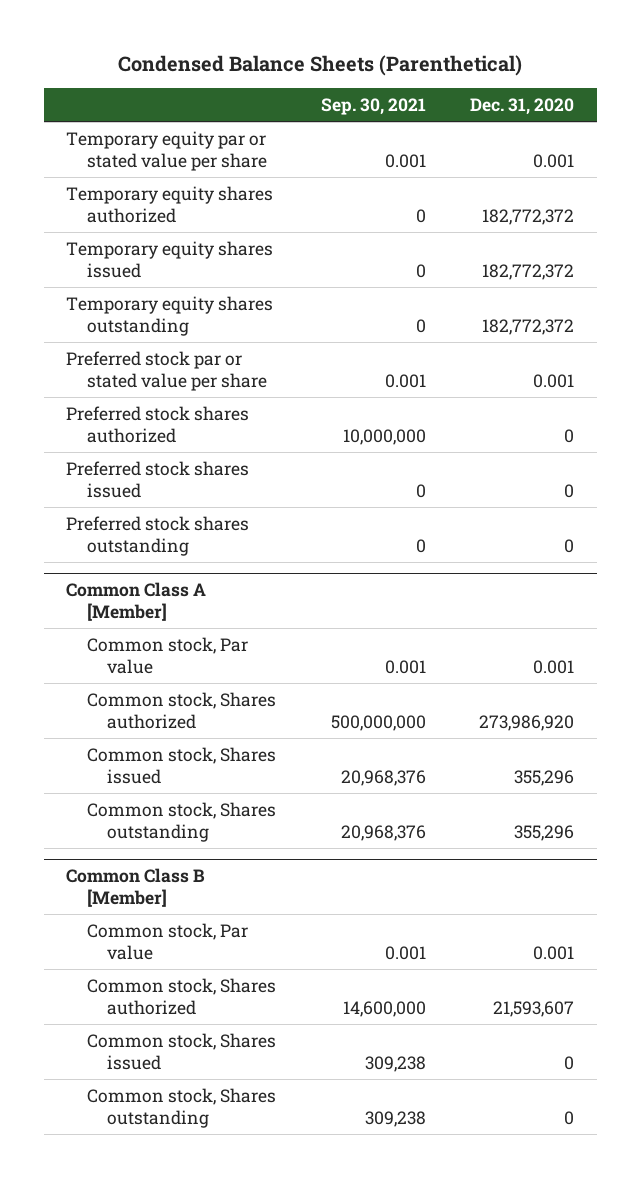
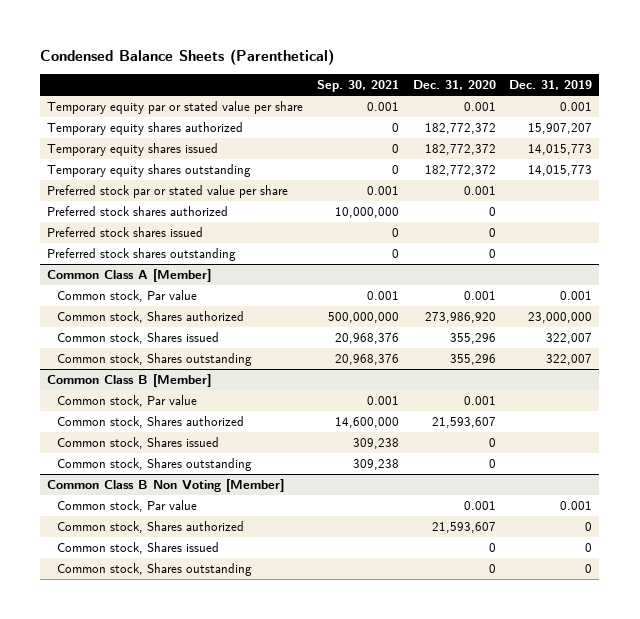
none -> [509,80,593,91] Dec. 31, 2019
none -> [47,479,285,493] Common Class B Non Voting [Member]
none -> [57,500,198,513] Common stock, Par value
none -> [57,521,245,534] Common stock, Shares authorized
none -> [57,542,220,555] Common stock, Shares issued
none -> [57,563,253,577] Common stock, Shares outstanding

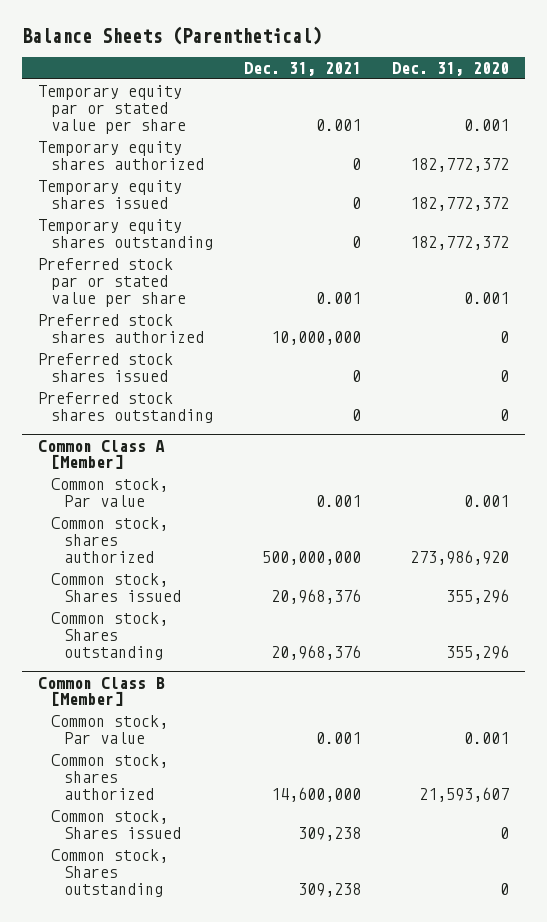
[40,48,335,65] Condensed Balance Sheets (Parenthetical) -> [22,26,323,46] Balance Sheets (Parenthetical)
[316,80,399,93] Sep. 30, 2021 -> none
[509,80,593,91] Dec. 31, 2019 -> none
none -> [244,62,362,77] Dec. 31, 2021
[57,311,245,324] Common stock, Shares authorized -> [50,517,168,563] Common stock, shares authorized
[57,437,220,450] Common stock, Shares issued -> none
[57,458,253,472] Common stock, Shares outstanding -> none
[47,479,285,493] Common Class B Non Voting [Member] -> none
[57,500,198,513] Common stock, Par value -> none
[57,521,245,534] Common stock, Shares authorized -> none
[57,416,245,429] Common stock, Shares authorized -> [50,754,168,800] Common stock, shares authorized

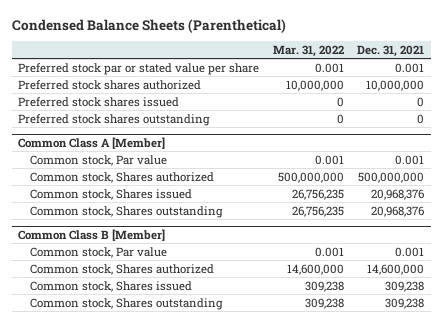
[22,26,323,46] Balance Sheets (Parenthetical) -> [11,18,286,33] Condensed Balance Sheets (Parenthetical)
[392,62,510,77] Dec. 31, 2020 -> none
none -> [272,44,344,57] Mar. 31, 2022
[38,85,186,134] Temporary equity par or stated value per share -> none
[38,141,204,171] Temporary equity shares authorized -> none
[38,180,183,210] Temporary equity shares issued -> none
[38,219,213,251] Temporary equity shares outstanding -> none
[50,517,168,563] Common stock, shares authorized -> [30,171,215,183] Common stock, Shares authorized
[50,754,168,800] Common stock, shares authorized -> [30,263,215,275] Common stock, Shares authorized

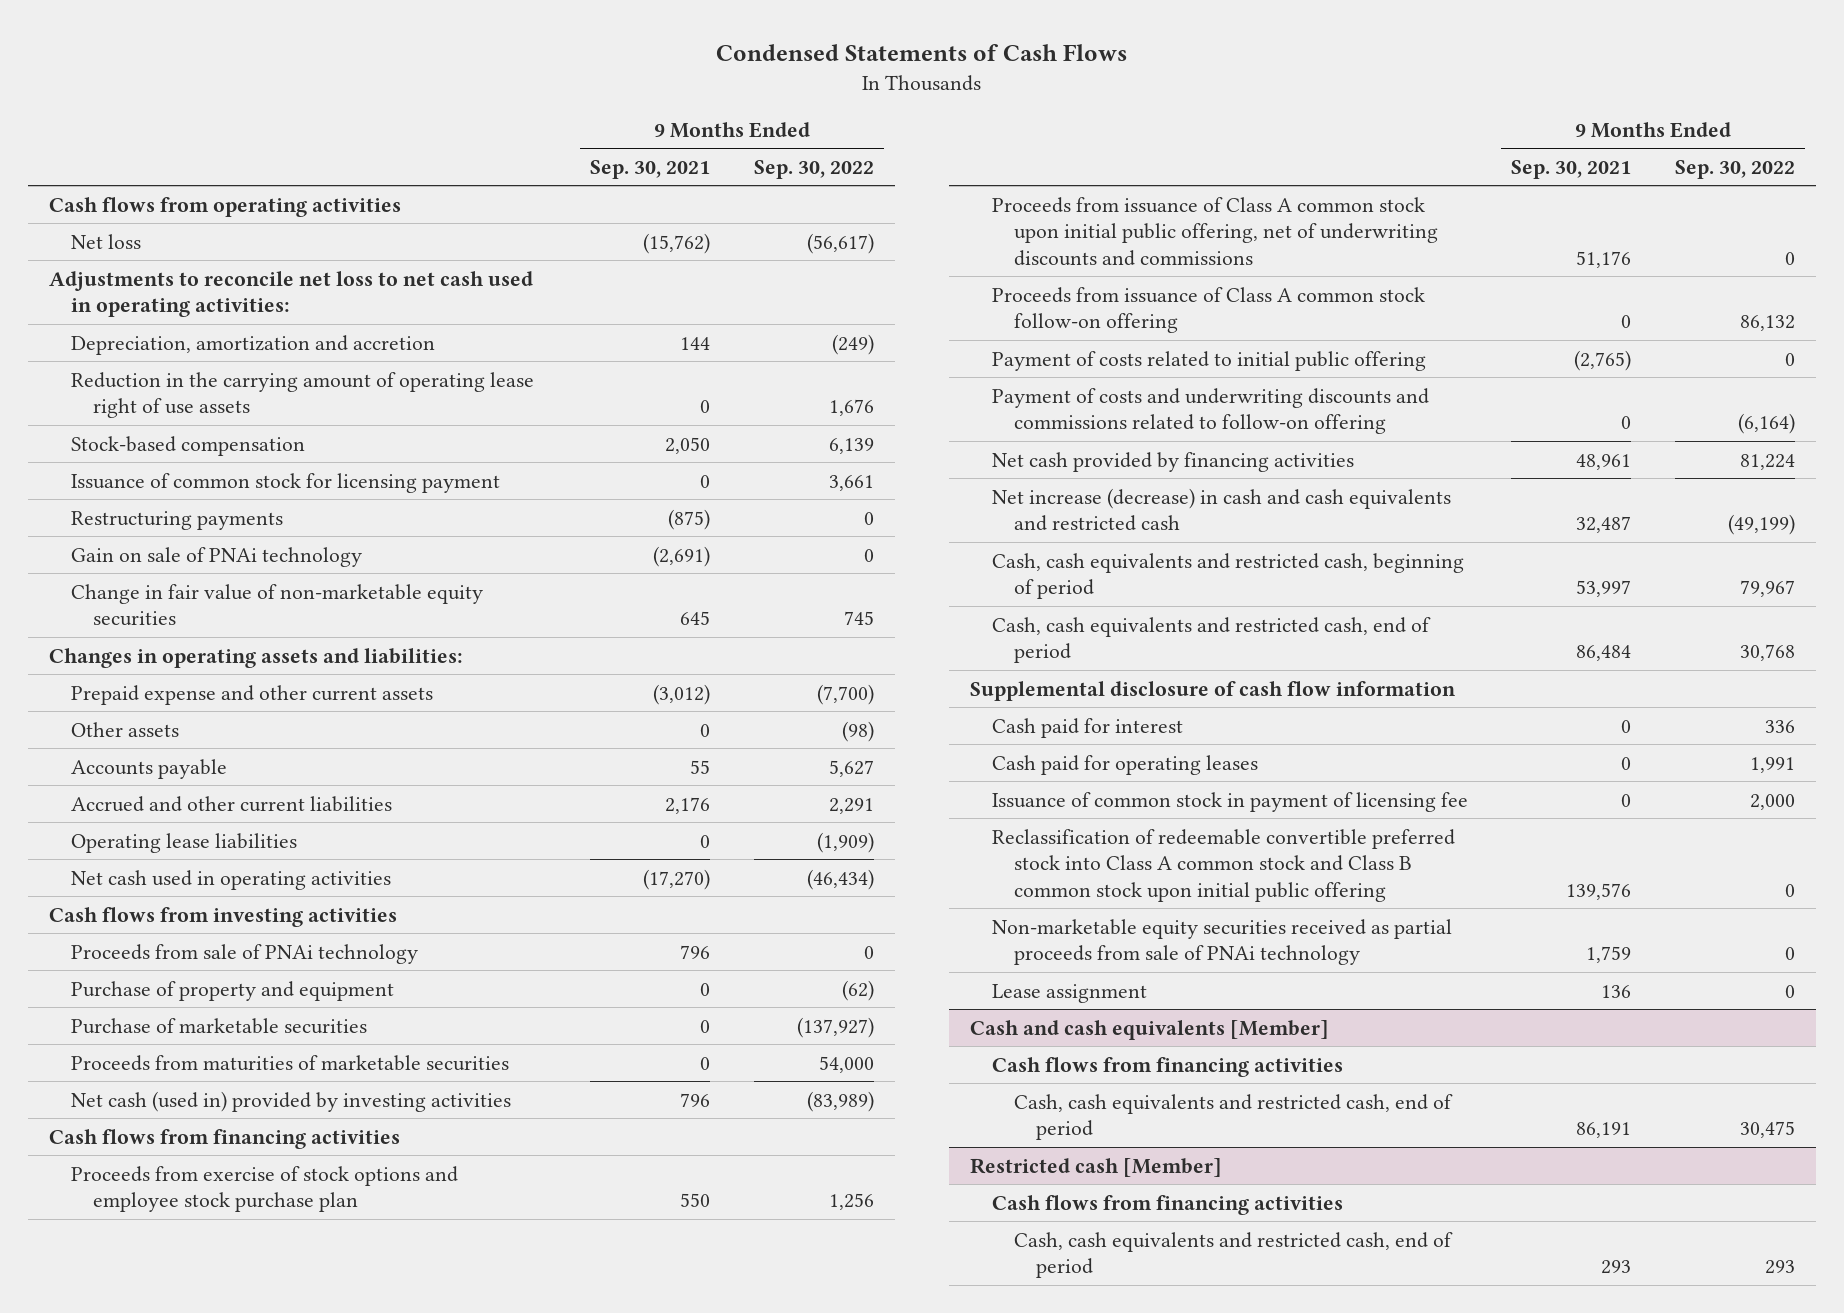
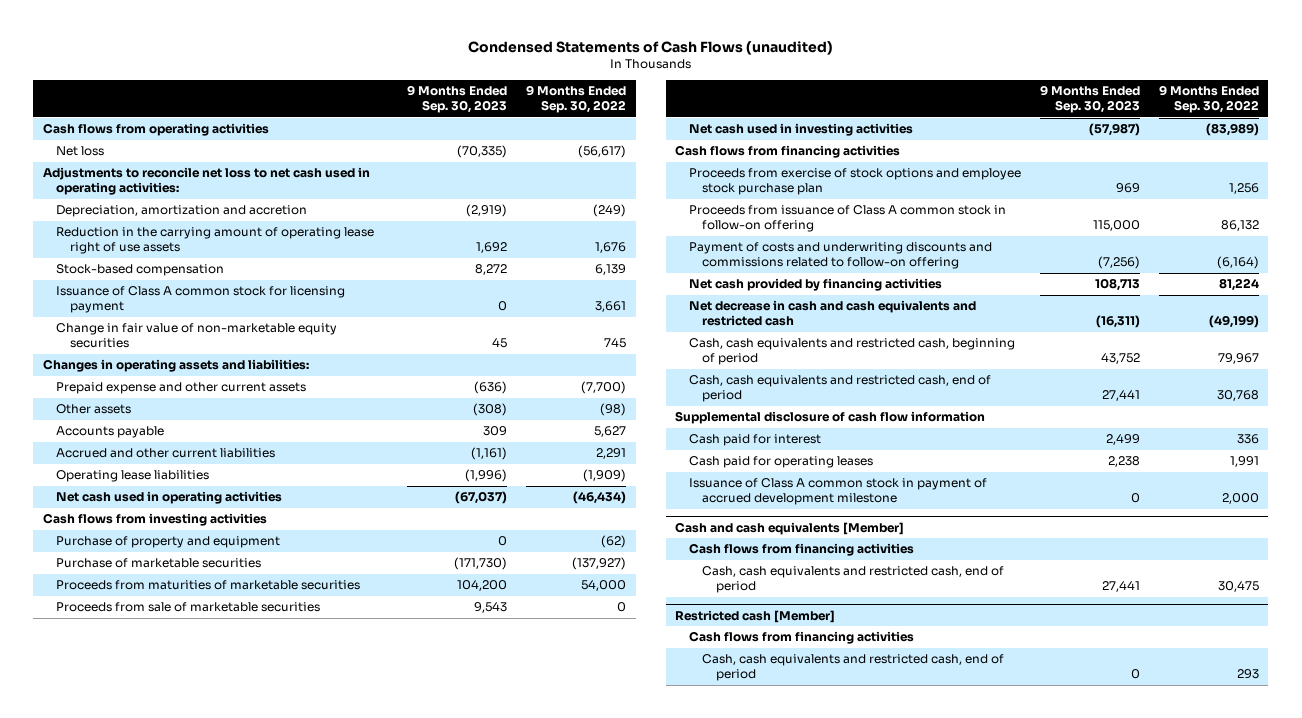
[715,43,1127,61] Condensed Statements of Cash Flows -> [467,40,833,55] Condensed Statements of Cash Flows (unaudited)
[590,159,711,179] Sep. 30, 2021 -> none
none -> [407,85,508,114] 9 Months Ended Sep. 30, 2023
[71,510,284,530] Restructuring payments -> none
[71,546,363,567] Gain on sale of PNAi technology -> none
[71,472,501,493] Issuance of common stock for licensing payment -> [56,286,346,313] Issuance of Class A common stock for licensing payment
[71,943,419,964] Proceeds from sale of PNAi technology -> none
none -> [56,602,321,613] Proceeds from sale of marketable securities
[71,1090,512,1112] Net cash (used in) provided by investing activities -> [688,123,913,137] Net cash used in investing activities
[992,196,1438,266] Proceeds from issuance of Class A common stock upon initial public offering, net of underwriting discounts and commissions -> none
[992,350,1427,371] Payment of costs related to initial public offering -> none
[992,286,1426,334] Proceeds from issuance of Class A common stock follow-on offering -> [688,205,1006,232] Proceeds from issuance of Class A common stock in follow-on offering
[992,487,1452,532] Net increase (decrease) in cash and cash equivalents and restricted cash -> [688,300,976,326] Net decrease in cash and cash equivalents and restricted cash
[992,828,1456,902] Reclassification of redeemable convertible preferred stock into Class A common stock and Class B common stock upon initial public offering -> none
[992,918,1453,966] Non-marketable equity securities received as partial proceeds from sale of PNAi technology -> none
[992,983,1148,1003] Lease assignment -> none
[992,791,1469,812] Issuance of common stock in payment of licensing fee -> [688,478,987,505] Issuance of Class A common stock in payment of accrued development milestone

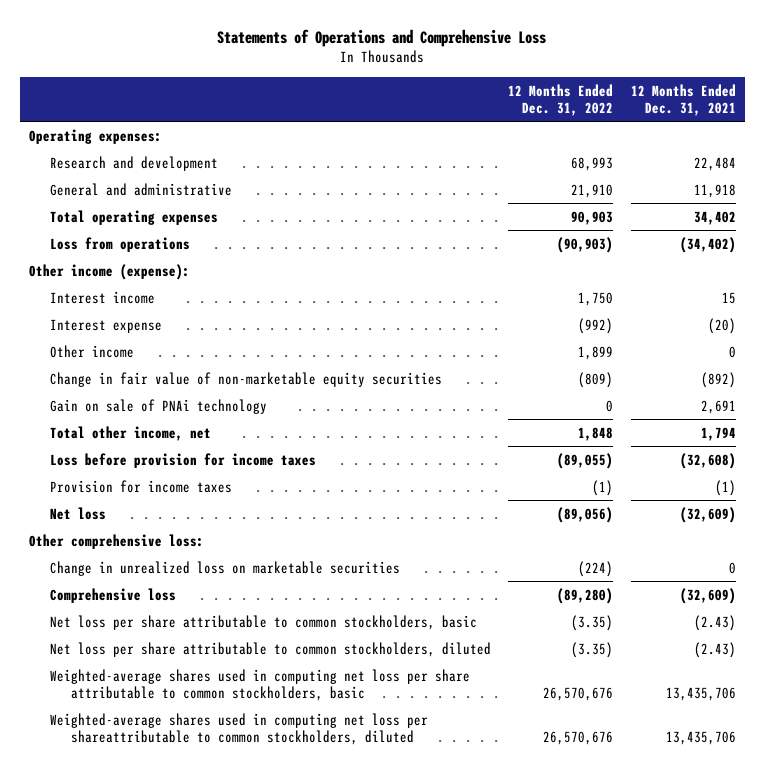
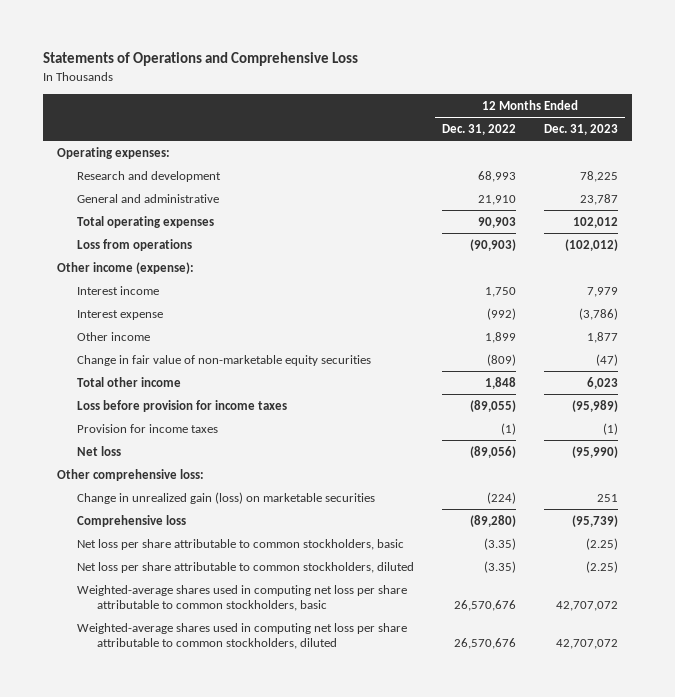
[630,83,736,116] 12 Months Ended Dec. 31, 2021 -> none
none -> [543,123,618,135] Dec. 31, 2023
[49,398,267,414] Gain on sale of PNAi technology -> none
[49,425,211,441] Total other income, net -> [77,376,182,387] Total other income
[49,560,400,576] Change in unrealized loss on marketable securities -> [77,491,376,504] Change in unrealized gain (loss) on marketable securities
[49,712,428,745] Weighted-average shares used in computing net loss per shareattributable to common stockholders, diluted -> [77,622,408,650] Weighted-average shares used in computing net loss per share attributable to common stockholders, diluted

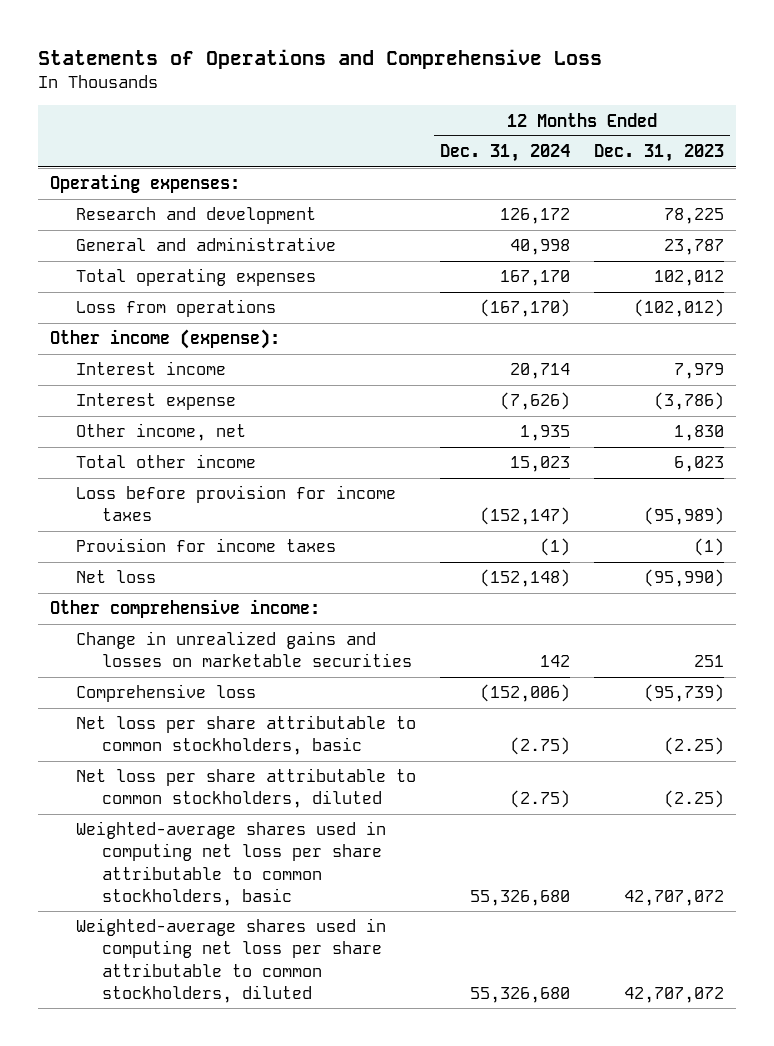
[441,123,516,135] Dec. 31, 2022 -> none
none -> [440,144,571,163] Dec. 31, 2024
[77,354,372,366] Change in fair value of non-marketable equity securities -> none
[77,331,151,341] Other income -> [76,423,247,442] Other income, net
[586,331,618,343] 1,877 -> [673,425,724,442] 1,830
[56,468,204,481] Other comprehensive loss: -> [50,599,321,619] Other comprehensive income:
[77,491,376,504] Change in unrealized gain (loss) on marketable securities -> [76,631,412,668] Change in unrealized gains and losses on marketable securities

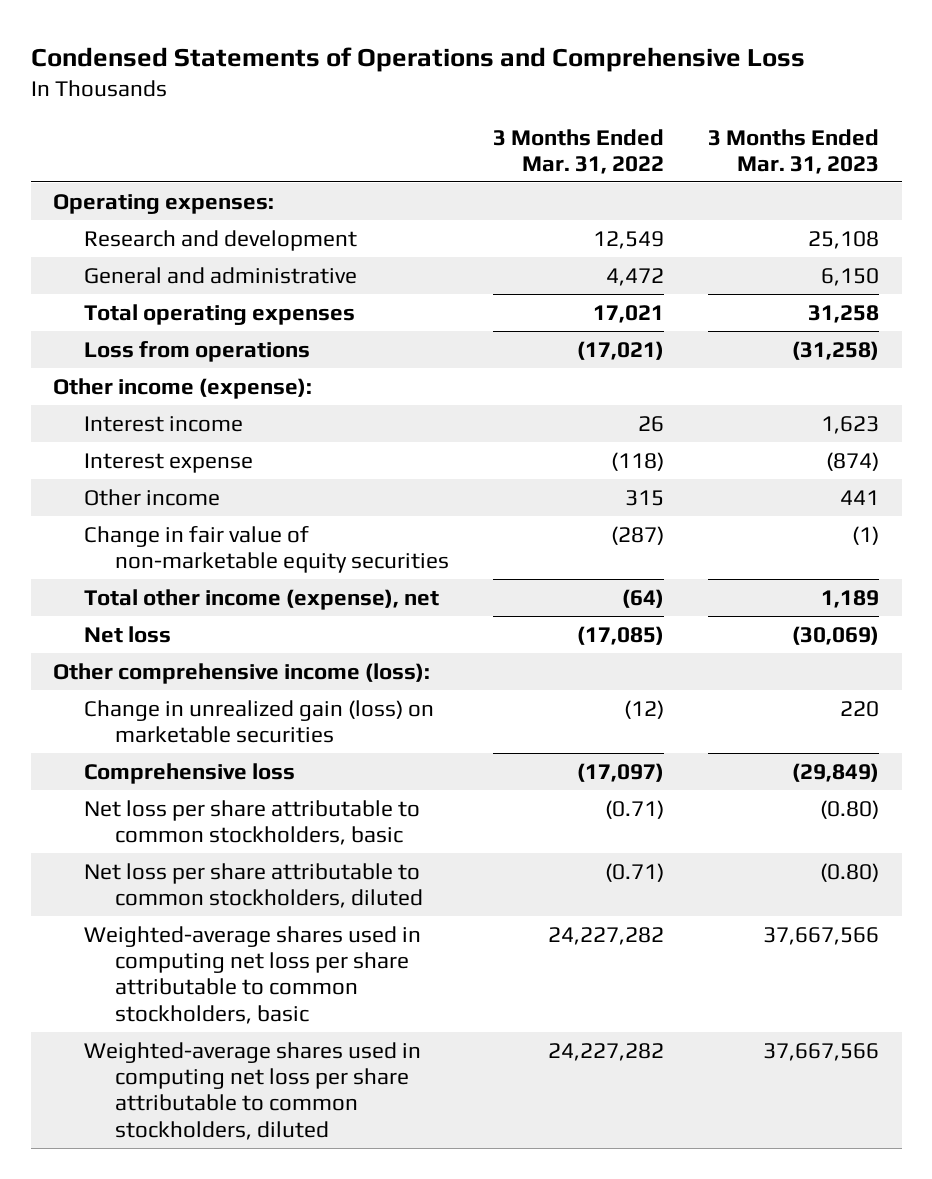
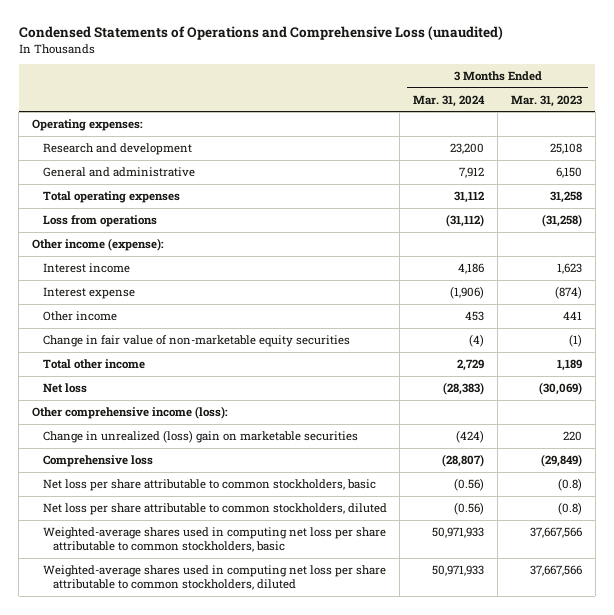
[30,46,805,72] Condensed Statements of Operations and Comprehensive Loss -> [18,25,503,40] Condensed Statements of Operations and Comprehensive Loss (unaudited)
[493,128,665,174] 3 Months Ended Mar. 31, 2022 -> none
none -> [413,94,486,107] Mar. 31, 2024
[84,588,440,610] Total other income (expense), net -> [42,358,145,369] Total other income
[84,699,435,744] Change in unrealized gain (loss) on marketable securities -> [42,429,358,443] Change in unrealized (loss) gain on marketable securities
[820,799,880,819] (0.80) -> [557,477,582,491] (0.8)
[820,862,880,882] (0.80) -> [557,501,582,515] (0.8)

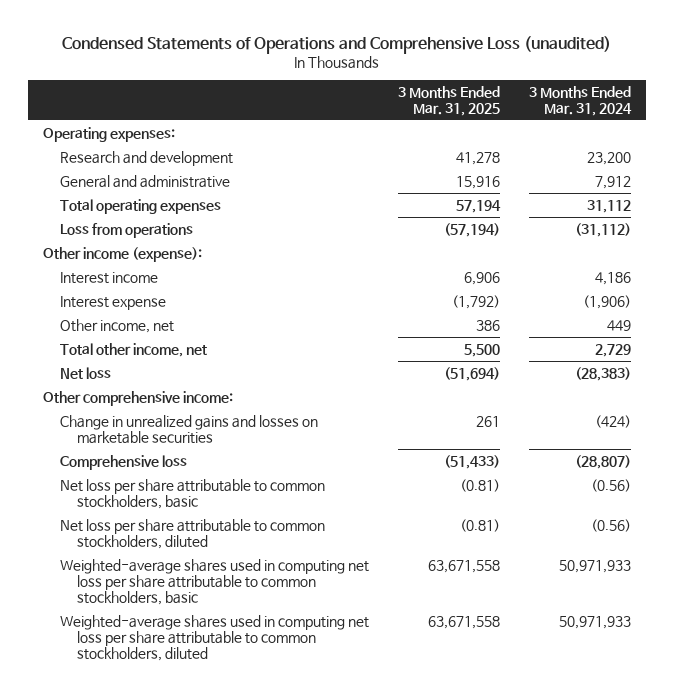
[510,94,582,107] Mar. 31, 2023 -> none
none -> [397,85,500,116] 3 Months Ended Mar. 31, 2025
[42,334,350,347] Change in fair value of non-marketable equity securities -> none
[42,310,117,321] Other income -> [59,318,174,333] Other income, net
[465,310,485,321] 453 -> [607,319,632,331] 449
[42,358,145,369] Total other income -> [59,342,207,357] Total other income, net
[31,405,228,419] Other comprehensive income (loss): -> [42,390,233,406] Other comprehensive income:
[42,429,358,443] Change in unrealized (loss) gain on marketable securities -> [59,414,318,444] Change in unrealized gains and losses on marketable securities

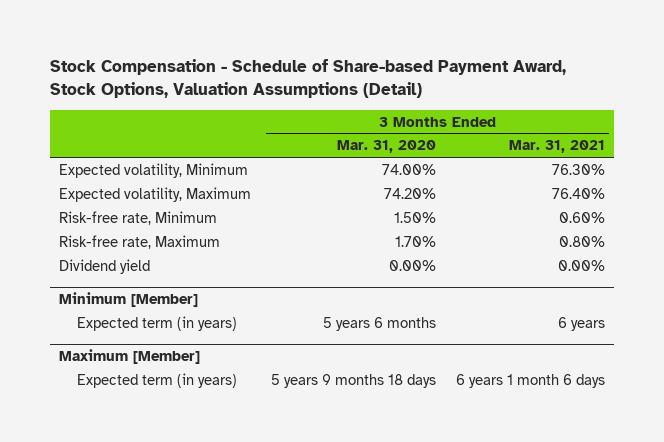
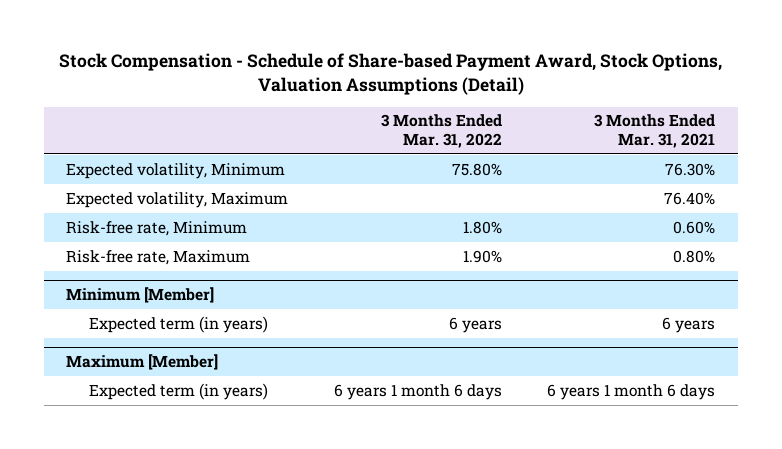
[337,140,437,154] Mar. 31, 2020 -> none
none -> [380,114,502,148] 3 Months Ended Mar. 31, 2022
[59,258,151,274] Dividend yield -> none

